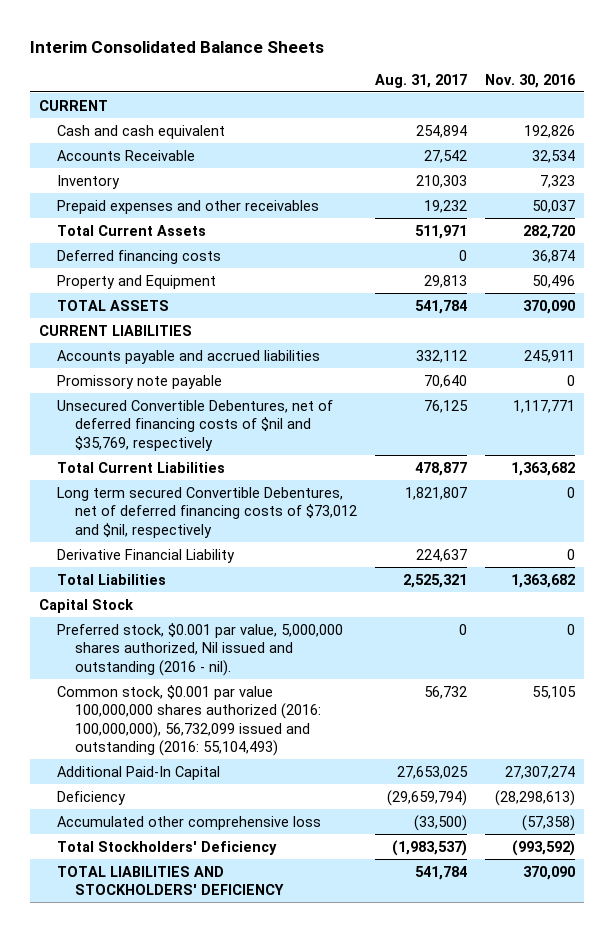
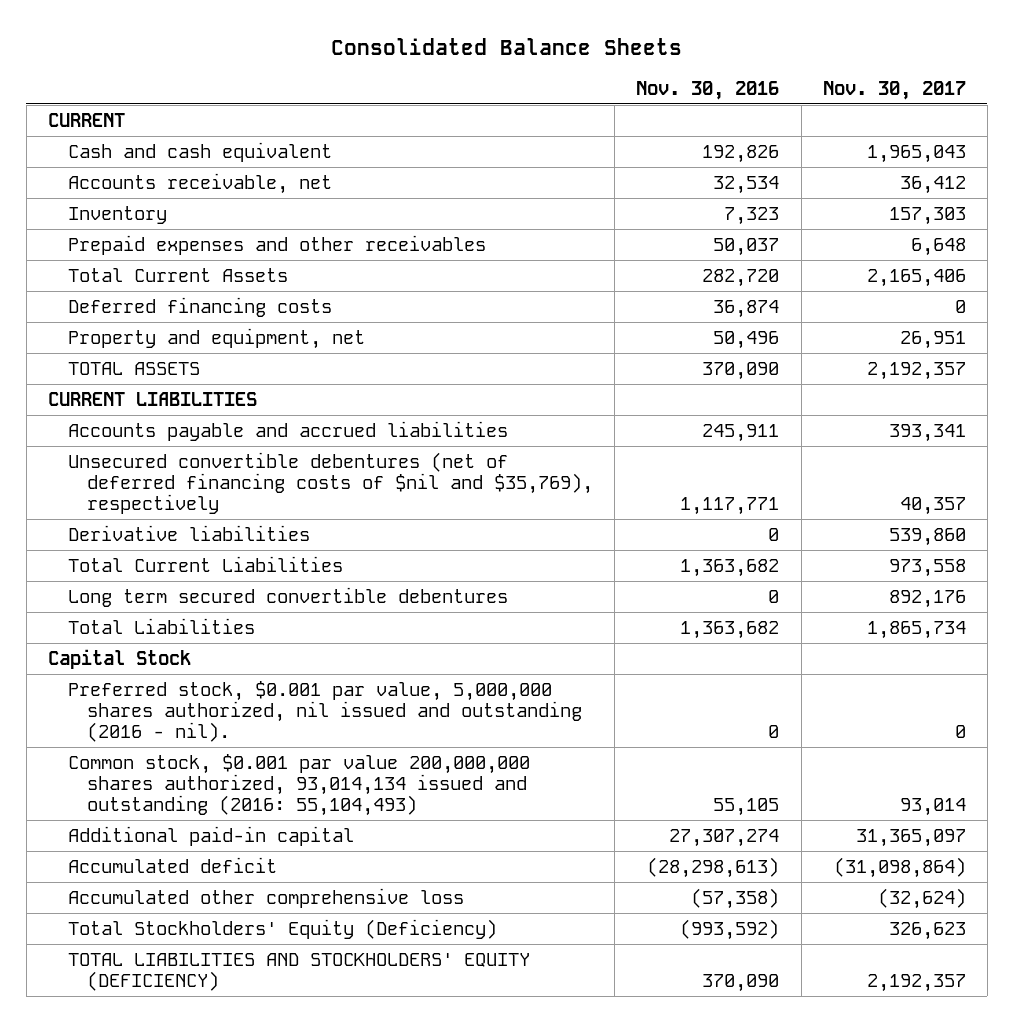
[29,40,324,53] Interim Consolidated Balance Sheets -> [330,37,682,55] Consolidated Balance Sheets
[375,73,468,88] Aug. 31, 2017 -> none
none -> [822,80,966,100] Nov. 30, 2017
[56,149,195,161] Accounts Receivable -> [67,172,332,194] Accounts receivable, net
[56,274,216,289] Property and Equipment -> [67,327,365,349] Property and equipment, net
[56,374,222,389] Promissory note payable -> none
[56,399,333,451] Unsecured Convertible Debentures, net of deferred financing costs of $nil and $35,769, respectively -> [67,451,594,514] Unsecured convertible debentures (net of deferred financing costs of $nil and $35,769), respectively
none -> [67,524,310,541] Derivative liabilities
[56,548,235,563] Derivative Financial Liability -> none
[56,486,358,538] Long term secured Convertible Debentures, net of deferred financing costs of $73,012 and $nil, respectively -> [67,586,508,607] Long term secured convertible debentures
[56,622,343,676] Preferred stock, $0.001 par value, 5,000,000 shares authorized, Nil issued and outstanding (2016 - nil). -> [67,680,583,742] Preferred stock, $0.001 par value, 5,000,000 shares authorized, nil issued and outstanding (2016 - nil).
[56,684,322,757] Common stock, $0.001 par value 100,000,000 shares authorized (2016: 100,000,000), 56,732,099 issued and outstanding (2016: 55,104,493) -> [67,753,530,816] Common stock, $0.001 par value 200,000,000 shares authorized, 93,014,134 issued and outstanding (2016: 55,104,493)
[56,765,220,780] Additional Paid-In Capital -> [67,825,354,846] Additional paid-in capital
[56,790,126,805] Deficiency -> [67,856,277,873] Accumulated deficit
[56,840,277,855] Total Stockholders' Deficiency -> [67,918,497,939] Total Stockholders' Equity (Deficiency)
[56,865,285,896] TOTAL LIABILITIES AND STOCKHOLDERS' DEFICIENCY -> [67,952,530,991] TOTAL LIABILITIES AND STOCKHOLDERS' EQUITY (DEFICIENCY)

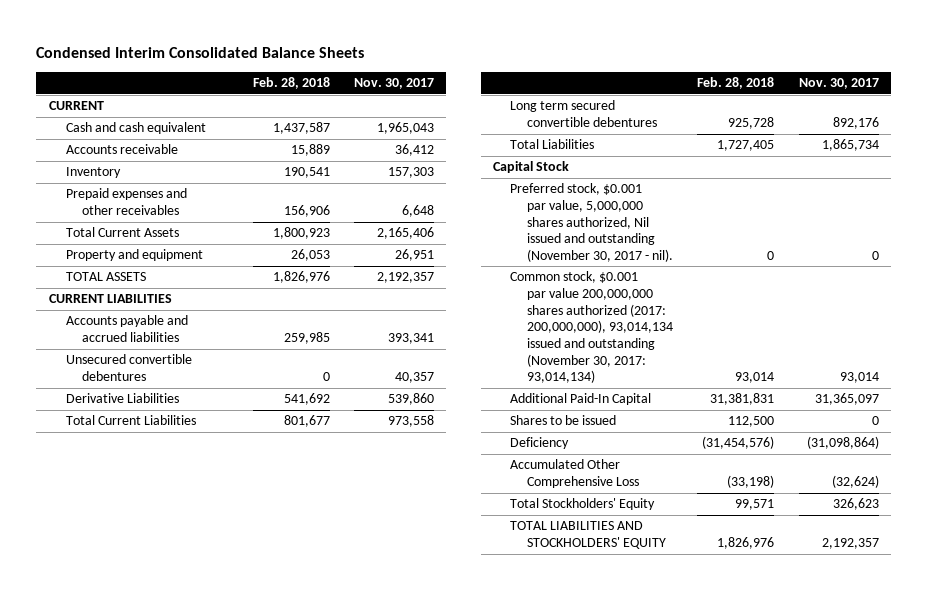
[330,37,682,55] Consolidated Balance Sheets -> [36,46,365,58] Condensed Interim Consolidated Balance Sheets
[636,80,780,100] Nov. 30, 2016 -> none
none -> [252,77,330,90] Feb. 28, 2018
[67,172,332,194] Accounts receivable, net -> [65,144,178,155] Accounts receivable
[67,296,332,317] Deferred financing costs -> none
[67,327,365,349] Property and equipment, net -> [65,249,203,262] Property and equipment
[67,451,594,514] Unsecured convertible debentures (net of deferred financing costs of $nil and $35,769), respectively -> [65,354,192,382] Unsecured convertible debentures
[67,524,310,541] Derivative liabilities -> [65,393,179,404] Derivative Liabilities
[67,680,583,742] Preferred stock, $0.001 par value, 5,000,000 shares authorized, nil issued and outstanding (2016 - nil). -> [510,183,673,262] Preferred stock, $0.001 par value, 5,000,000 shares authorized, Nil issued and outstanding (November 30, 2017 - nil).
[67,753,530,816] Common stock, $0.001 par value 200,000,000 shares authorized, 93,014,134 issued and outstanding (2016: 55,104,493) -> [510,271,673,384] Common stock, $0.001 par value 200,000,000 shares authorized (2017: 200,000,000), 93,014,134 issued and outstanding (November 30, 2017: 93,014,134)
[67,825,354,846] Additional paid-in capital -> [510,393,652,406] Additional Paid-In Capital
none -> [510,415,617,426] Shares to be issued
[67,856,277,873] Accumulated deficit -> [510,437,570,450] Deficiency
[67,887,464,908] Accumulated other comprehensive loss -> [510,459,639,489] Accumulated Other Comprehensive Loss
[67,918,497,939] Total Stockholders' Equity (Deficiency) -> [510,498,656,511] Total Stockholders' Equity
[67,952,530,991] TOTAL LIABILITIES AND STOCKHOLDERS' EQUITY (DEFICIENCY) -> [510,521,666,550] TOTAL LIABILITIES AND STOCKHOLDERS' EQUITY

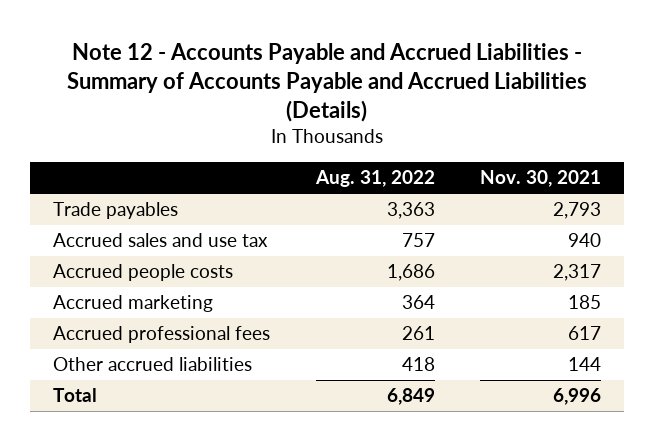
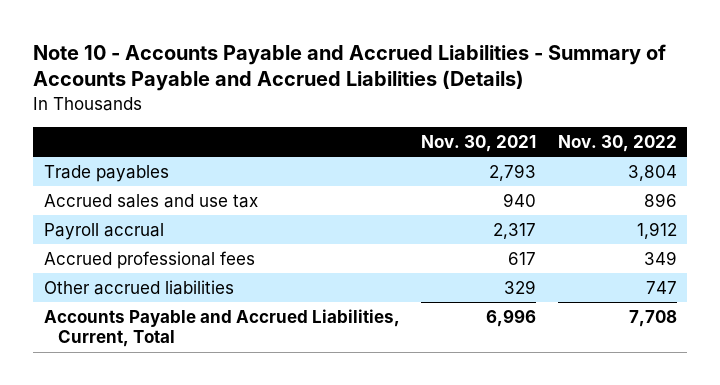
[67,42,588,123] Note 12 - Accounts Payable and Accrued Liabilities - Summary of Accounts Payable and Accrued Liabilities (Details) -> [32,43,666,92] Note 10 - Accounts Payable and Accrued Liabilities - Summary of Accounts Payable and Accrued Liabilities (Details)
[314,170,435,188] Aug. 31, 2022 -> none
none -> [557,134,677,152] Nov. 30, 2022
[53,295,214,313] Accrued marketing -> none
[53,264,234,282] Accrued people costs -> [43,223,164,241] Payroll accrual
[568,357,602,372] 144 -> [504,280,537,295] 329
[53,388,98,403] Total -> [43,309,400,348] Accounts Payable and Accrued Liabilities, Current, Total

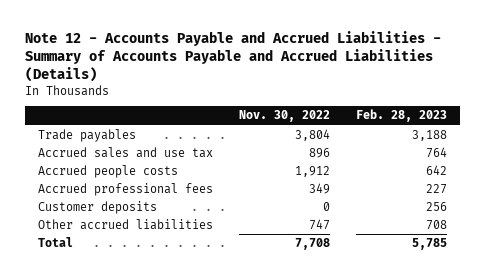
[32,43,666,92] Note 10 - Accounts Payable and Accrued Liabilities - Summary of Accounts Payable and Accrued Liabilities (Details) -> [25,31,442,83] Note 12 - Accounts Payable and Accrued Liabilities - Summary of Accounts Payable and Accrued Liabilities (Details)
[421,134,537,152] Nov. 30, 2021 -> none
none -> [355,109,447,123] Feb. 28, 2023
[43,223,164,241] Payroll accrual -> [38,165,179,179] Accrued people costs
none -> [38,201,158,215] Customer deposits
[43,309,400,348] Accounts Payable and Accrued Liabilities, Current, Total -> [38,237,74,248] Total

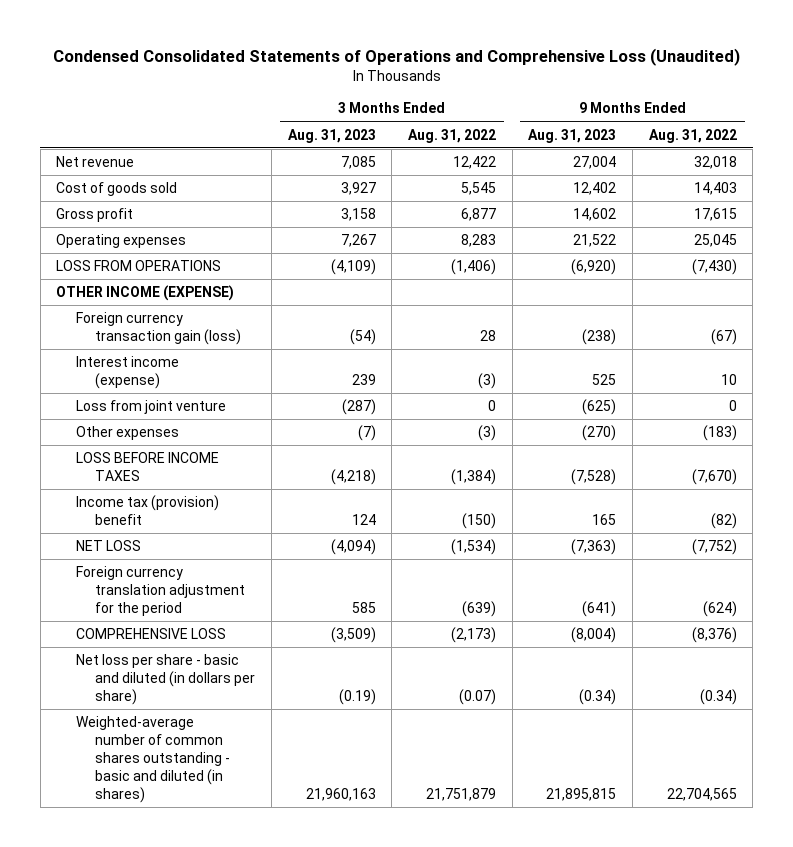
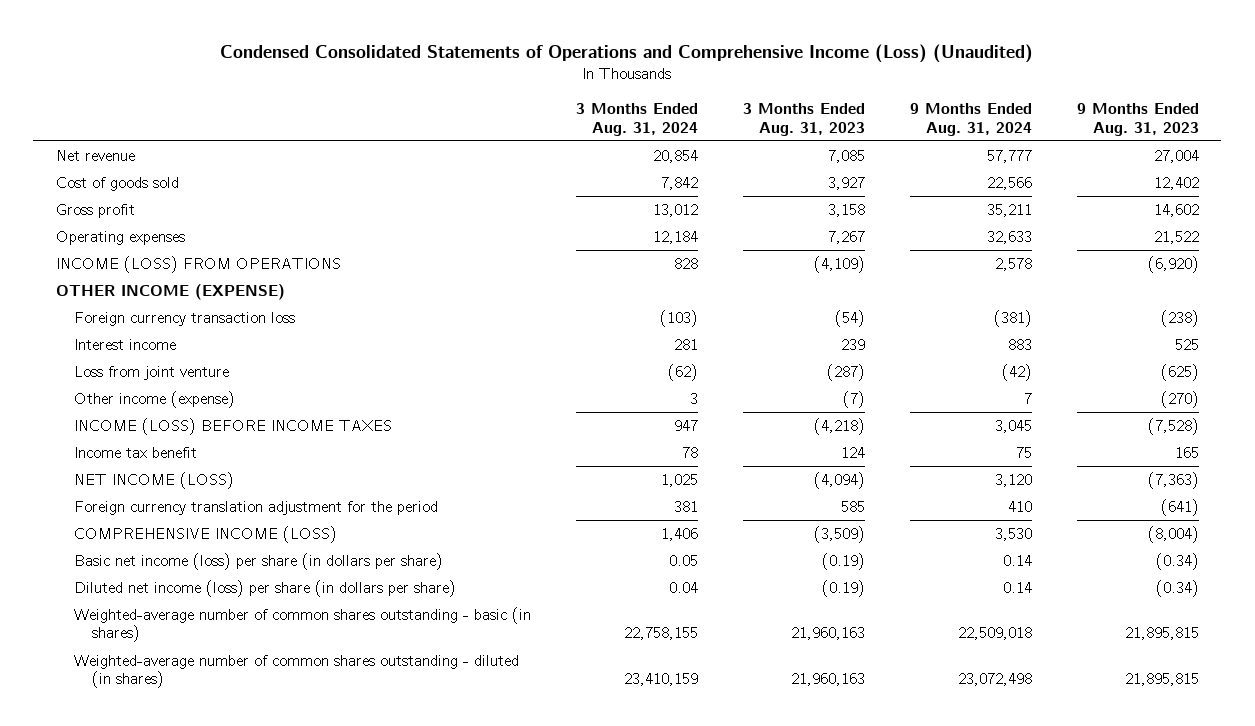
[52,48,740,67] Condensed Consolidated Statements of Operations and Comprehensive Loss (Unaudited) -> [220,43,1034,63] Condensed Consolidated Statements of Operations and Comprehensive Income (Loss) (Unaudited)
[408,128,497,143] Aug. 31, 2022 -> none
[648,128,737,143] Aug. 31, 2022 -> none
none -> [575,103,698,136] 3 Months Ended Aug. 31, 2024
none -> [909,103,1032,136] 9 Months Ended Aug. 31, 2024
[56,260,222,272] LOSS FROM OPERATIONS -> [55,256,341,274] INCOME (LOSS) FROM OPERATIONS
[75,312,242,346] Foreign currency transaction gain (loss) -> [74,312,296,327] Foreign currency transaction loss
[75,356,179,390] Interest income (expense) -> [74,339,177,351] Interest income
[75,426,179,441] Other expenses -> [74,391,236,409] Other income (expense)
[75,452,219,482] LOSS BEFORE INCOME TAXES -> [74,418,393,436] INCOME (LOSS) BEFORE INCOME TAXES
[75,495,219,526] Income tax (provision) benefit -> [74,447,198,459] Income tax benefit
[75,540,141,552] NET LOSS -> [74,472,235,490] NET INCOME (LOSS)
[75,628,226,640] COMPREHENSIVE LOSS -> [74,526,338,544] COMPREHENSIVE INCOME (LOSS)
[75,654,256,706] Net loss per share - basic and diluted (in dollars per share) -> [74,553,444,571] Basic net income (loss) per share (in dollars per share)
none -> [74,580,457,598] Diluted net income (loss) per share (in dollars per share)
[75,716,231,804] Weighted-average number of common shares outstanding - basic and diluted (in shares) -> [74,607,532,643] Weighted-average number of common shares outstanding - basic (in shares)
none -> [74,655,520,689] Weighted-average number of common shares outstanding - diluted (in shares)

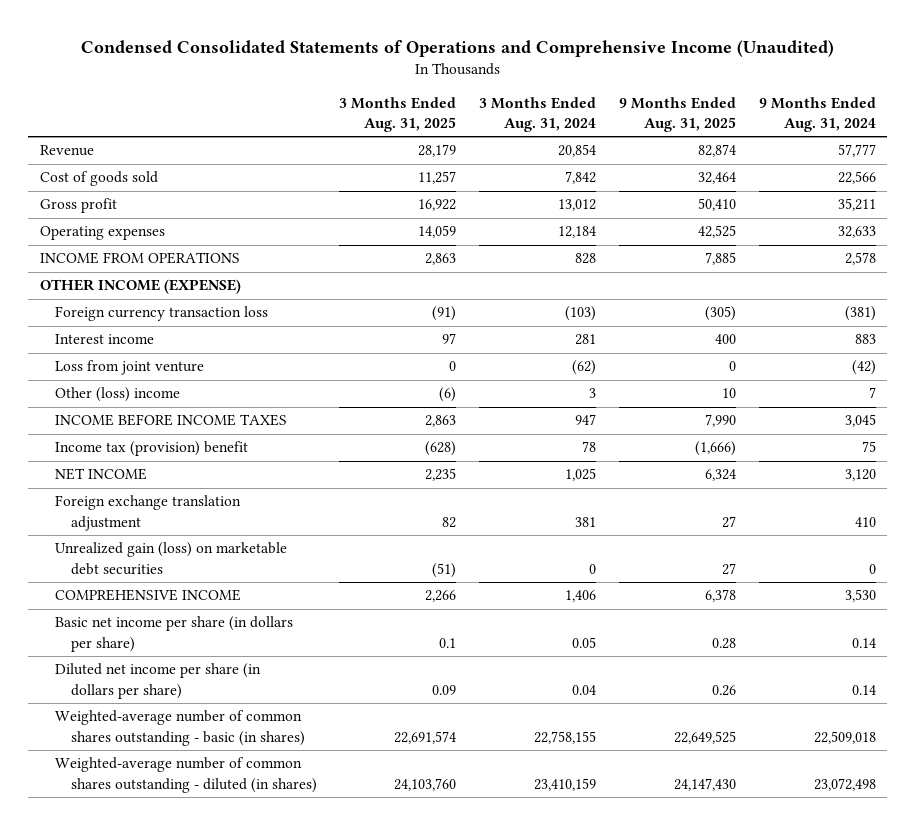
[220,43,1034,63] Condensed Consolidated Statements of Operations and Comprehensive Income (Loss) (Unaudited) -> [80,39,834,57] Condensed Consolidated Statements of Operations and Comprehensive Income (Unaudited)
[742,103,865,136] 3 Months Ended Aug. 31, 2023 -> none
[1076,103,1199,136] 9 Months Ended Aug. 31, 2023 -> none
none -> [339,96,457,132] 3 Months Ended Aug. 31, 2025
none -> [618,96,736,132] 9 Months Ended Aug. 31, 2025
[55,150,135,162] Net revenue -> [39,145,94,157] Revenue
[55,256,341,274] INCOME (LOSS) FROM OPERATIONS -> [39,252,240,265] INCOME FROM OPERATIONS
[74,391,236,409] Other income (expense) -> [55,387,181,403] Other (loss) income
[74,418,393,436] INCOME (LOSS) BEFORE INCOME TAXES -> [55,414,288,427] INCOME BEFORE INCOME TAXES
[74,447,198,459] Income tax benefit -> [55,441,249,457] Income tax (provision) benefit
[74,472,235,490] NET INCOME (LOSS) -> [55,468,148,481] NET INCOME
[74,501,439,516] Foreign currency translation adjustment for the period -> [55,495,242,531] Foreign exchange translation adjustment
none -> [55,542,288,575] Unrealized gain (loss) on marketable debt securities
[74,526,338,544] COMPREHENSIVE INCOME (LOSS) -> [55,589,242,602] COMPREHENSIVE INCOME
[74,553,444,571] Basic net income (loss) per share (in dollars per share) -> [55,616,294,652] Basic net income per share (in dollars per share)
[74,580,457,598] Diluted net income (loss) per share (in dollars per share) -> [55,663,262,699] Diluted net income per share (in dollars per share)

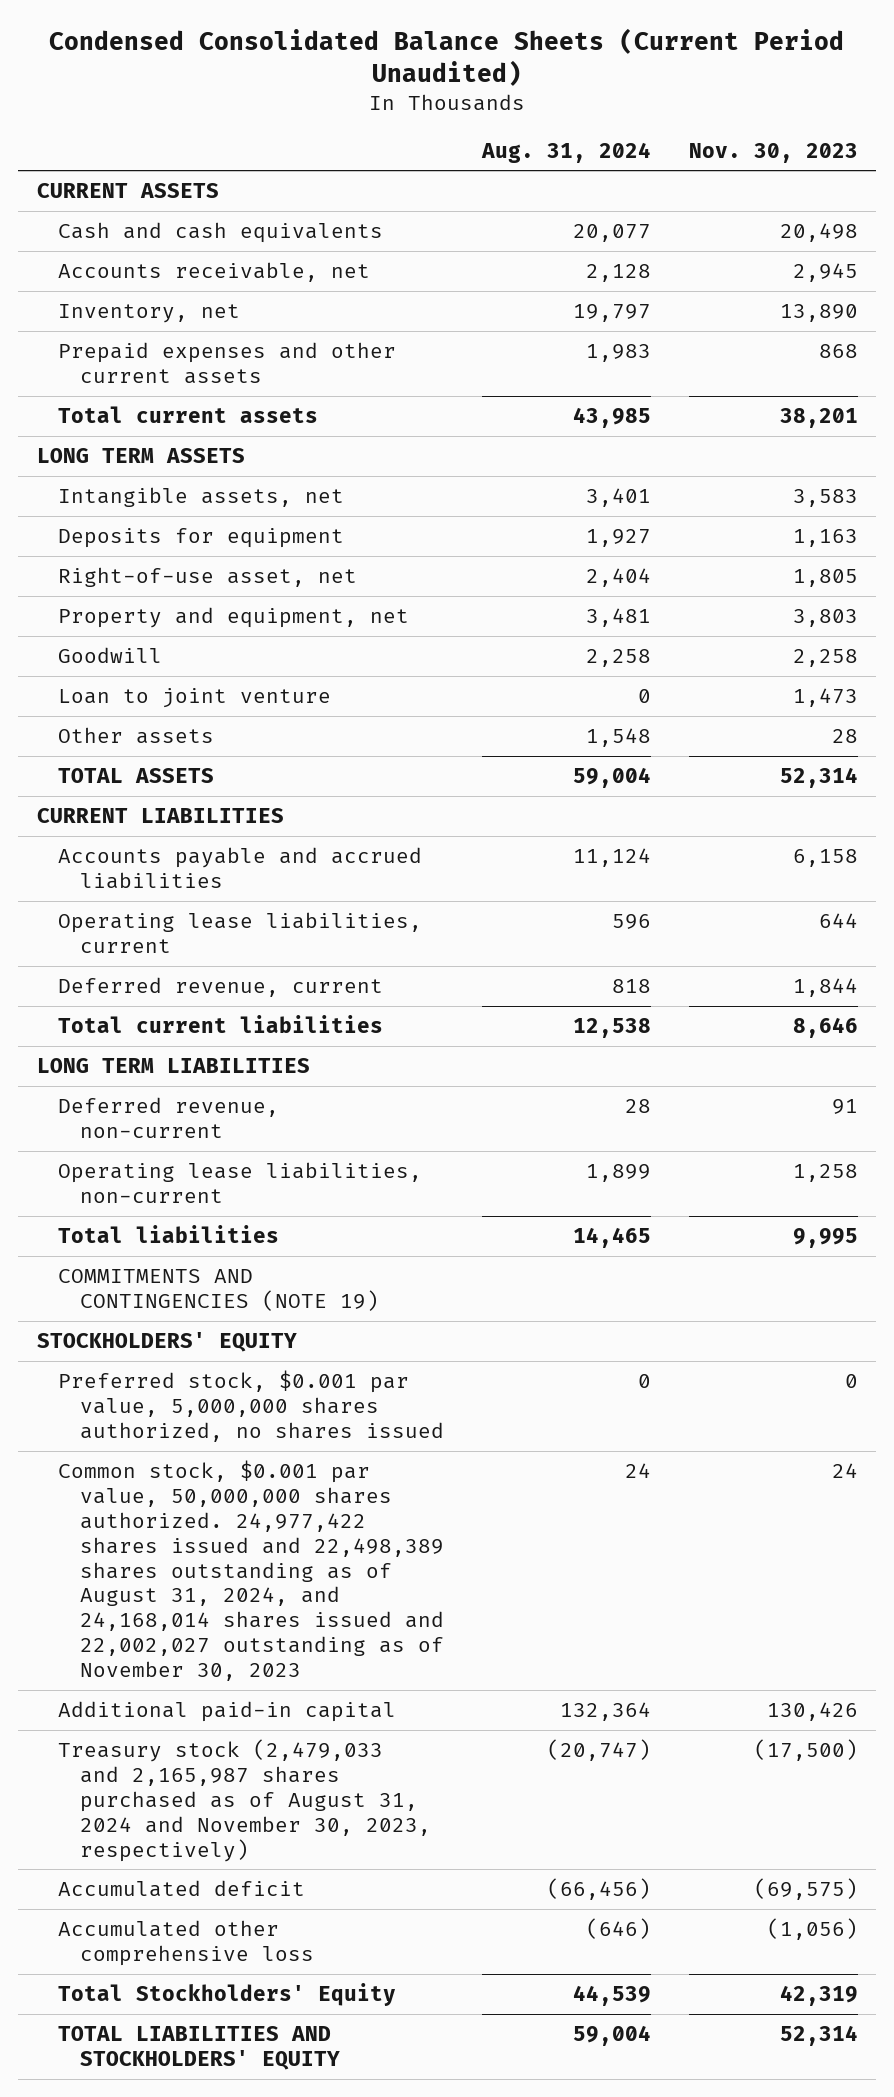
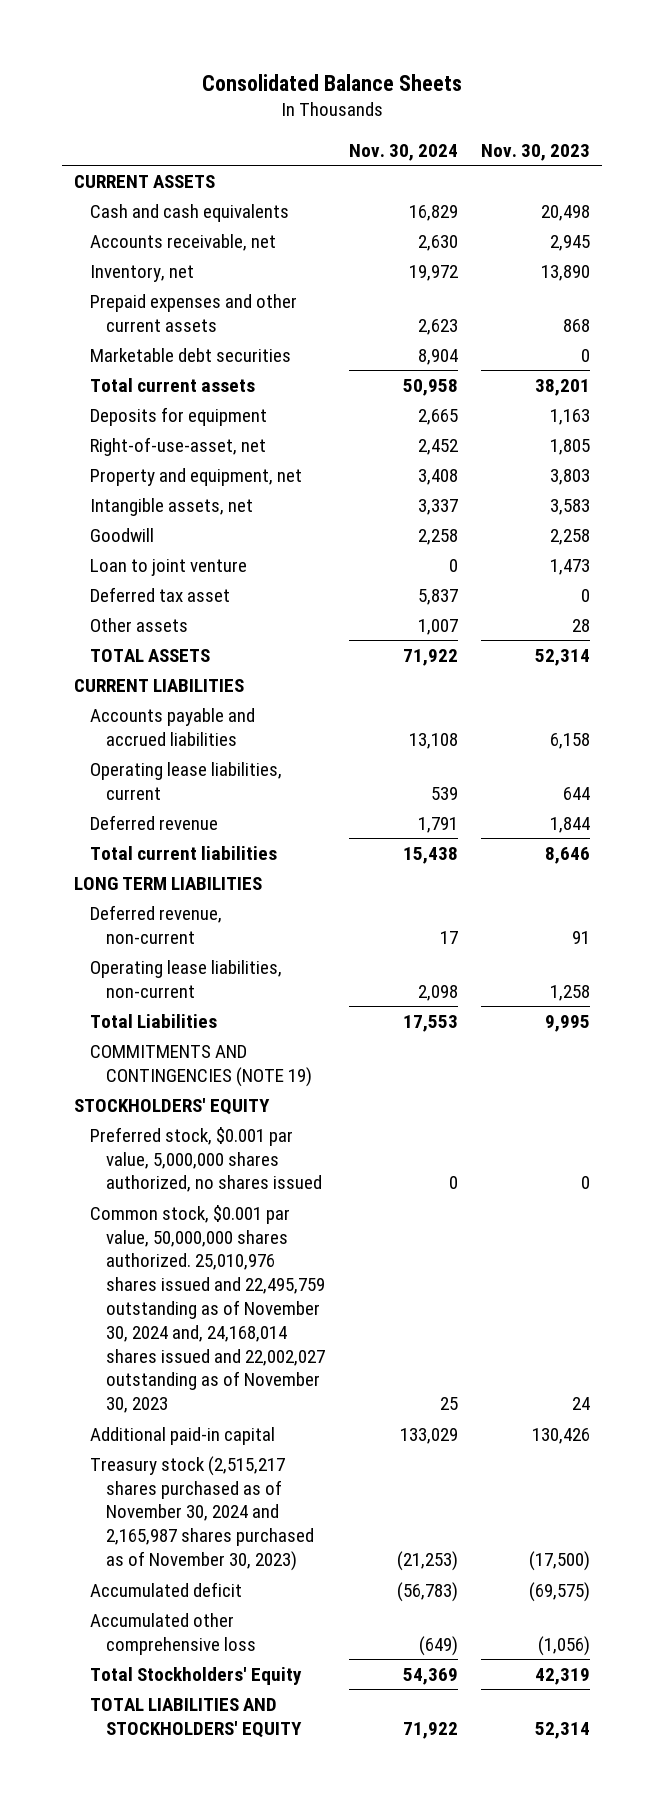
[49,27,845,86] Condensed Consolidated Balance Sheets (Current Period Unaudited) -> [201,73,462,91] Consolidated Balance Sheets
[480,141,651,163] Aug. 31, 2024 -> none
none -> [348,143,458,161] Nov. 30, 2024
none -> [89,347,291,362] Marketable debt securities
[36,448,245,464] LONG TERM ASSETS -> none
[58,567,358,588] Right-of-use asset, net -> [89,436,266,456] Right-of-use-asset, net
[58,487,345,508] Intangible assets, net -> [89,497,253,516] Intangible assets, net
none -> [89,586,230,602] Deferred tax asset
[58,977,384,998] Deferred revenue, current -> [89,814,218,830] Deferred revenue
[58,1225,280,1244] Total liabilities -> [89,1013,217,1028] Total Liabilities
[58,1460,444,1681] Common stock, $0.001 par value, 50,000,000 shares authorized. 24,977,422 shares issued and 22,498,389 shares outstanding as of August 31, 2024, and 24,168,014 shares issued and 22,002,027 outstanding as of November 30, 2023 -> [89,1204,325,1414] Common stock, $0.001 par value, 50,000,000 shares authorized. 25,010,976 shares issued and 22,495,759 outstanding as of November 30, 2024 and, 24,168,014 shares issued and 22,002,027 outstanding as of November 30, 2023
[58,1739,431,1862] Treasury stock (2,479,033 and 2,165,987 shares purchased as of August 31, 2024 and November 30, 2023, respectively) -> [89,1455,314,1572] Treasury stock (2,515,217 shares purchased as of November 30, 2024 and 2,165,987 shares purchased as of November 30, 2023)

